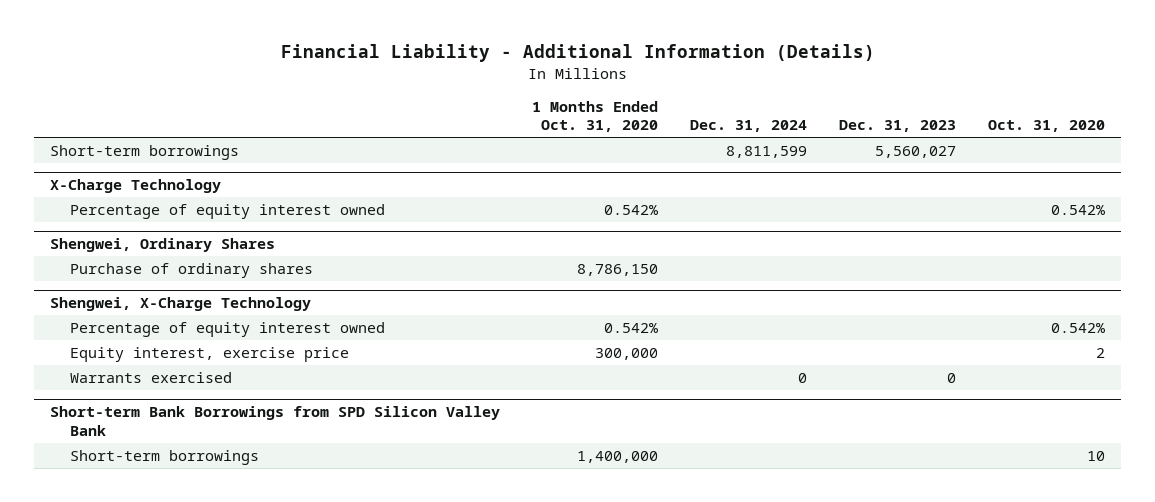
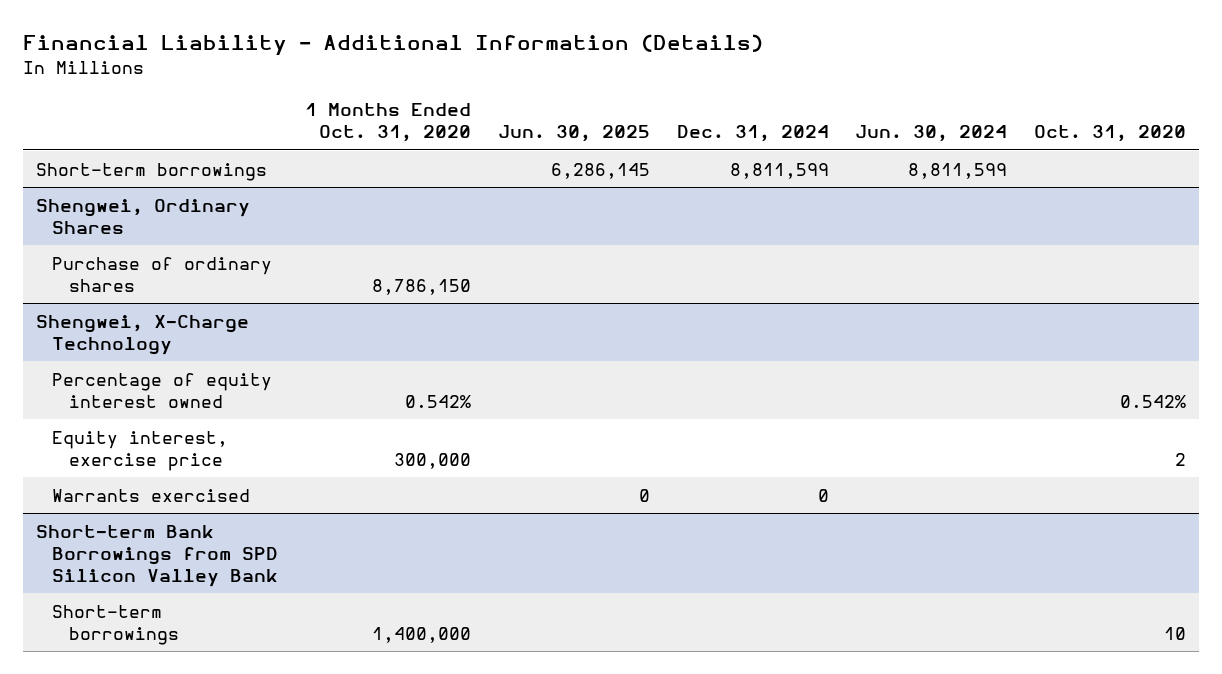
[839,120,957,133] Dec. 31, 2023 -> none
none -> [497,125,650,143] Jun. 30, 2025
none -> [855,125,1008,143] Jun. 30, 2024
[50,179,222,194] X-Charge Technology -> none
[70,203,386,219] Percentage of equity interest owned -> none

